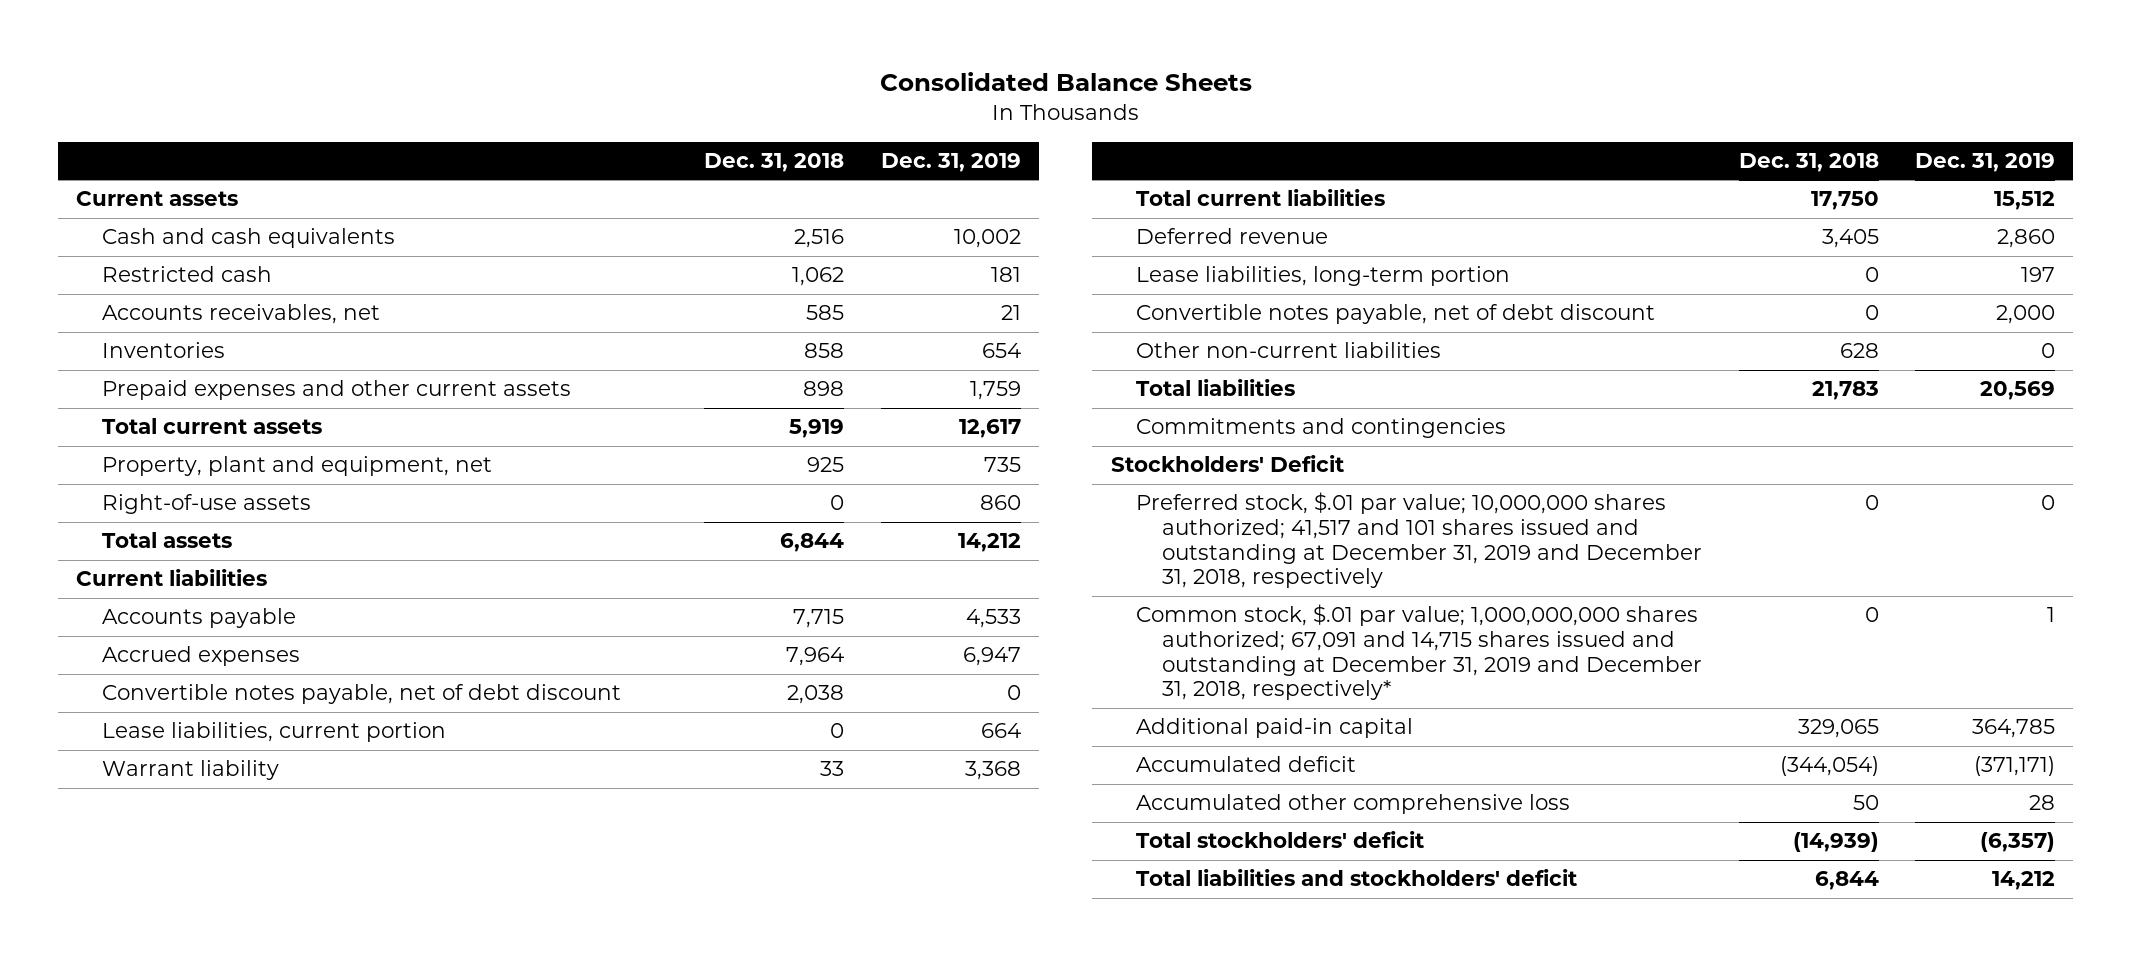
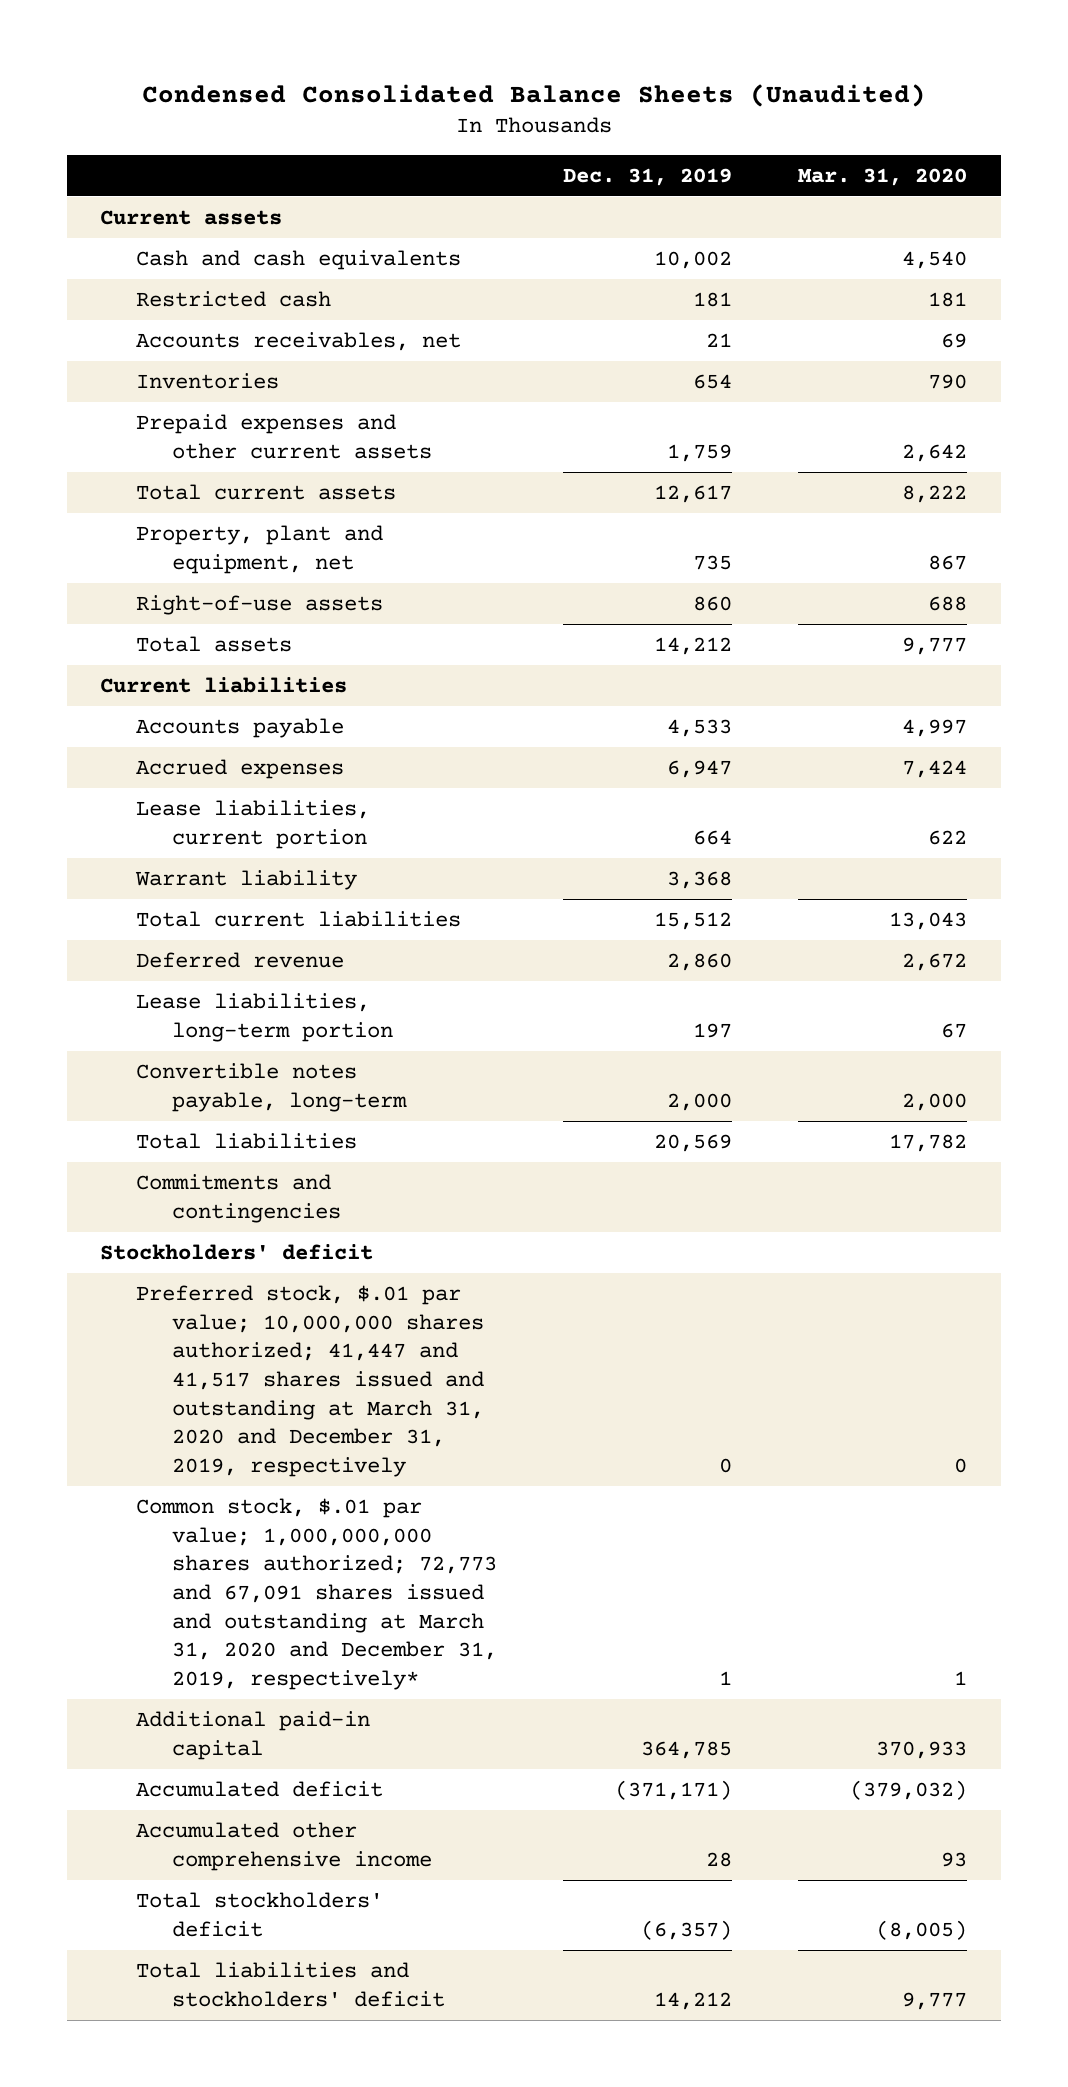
[879,72,1252,92] Consolidated Balance Sheets -> [141,84,926,108] Condensed Consolidated Balance Sheets (Unaudited)
[704,152,845,172] Dec. 31, 2018 -> none
none -> [798,167,968,186] Mar. 31, 2020
[102,684,622,705] Convertible notes payable, net of debt discount -> none
[1136,342,1442,359] Other non-current liabilities -> none
[1136,304,1656,325] Convertible notes payable, net of debt discount -> [136,1062,407,1112] Convertible notes payable, long-term
[1110,455,1344,473] Stockholders' Deficit -> [100,1243,374,1260] Stockholders' deficit
[1136,492,1703,589] Preferred stock, $.01 par value; 10,000,000 shares authorized; 41,517 and 101 shares issued and outstanding at December 31, 2019 and December 31, 2018, respectively -> [136,1284,484,1478] Preferred stock, $.01 par value; 10,000,000 shares authorized; 41,447 and 41,517 shares issued and outstanding at March 31, 2020 and December 31, 2019, respectively
[1136,604,1703,701] Common stock, $.01 par value; 1,000,000,000 shares authorized; 67,091 and 14,715 shares issued and outstanding at December 31, 2019 and December 31, 2018, respectively* -> [136,1497,497,1691] Common stock, $.01 par value; 1,000,000,000 shares authorized; 72,773 and 67,091 shares issued and outstanding at March 31, 2020 and December 31, 2019, respectively*
[1136,794,1571,815] Accumulated other comprehensive loss -> [136,1821,432,1871] Accumulated other comprehensive income

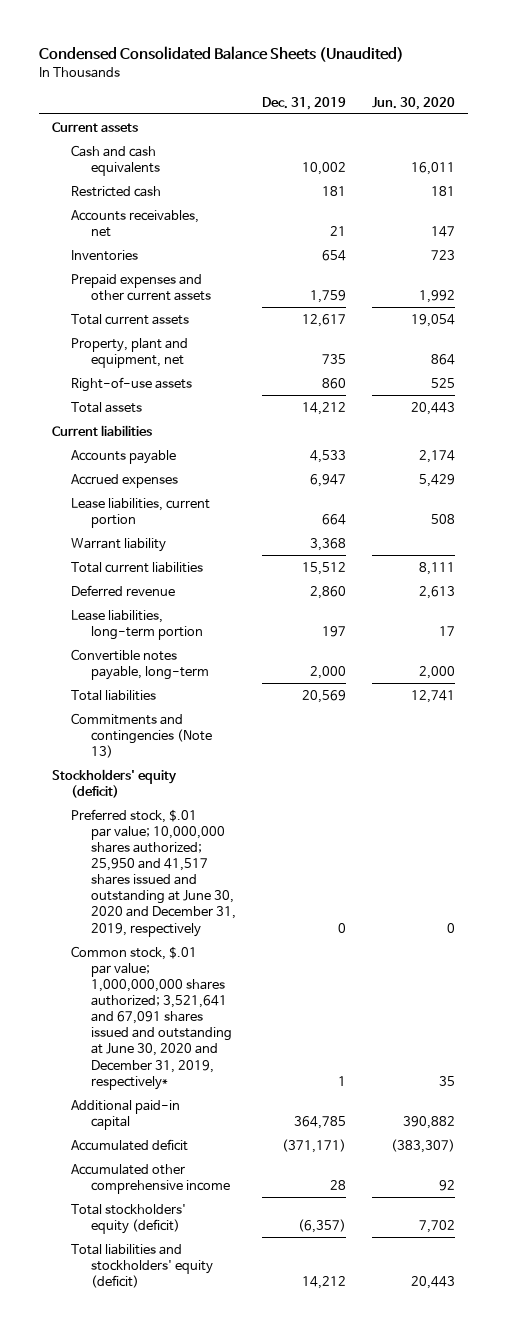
[798,167,968,186] Mar. 31, 2020 -> none
none -> [371,96,455,110] Jun. 30, 2020
[136,1173,341,1223] Commitments and contingencies -> [71,712,212,758] Commitments and contingencies (Note 13)
[100,1243,374,1260] Stockholders' deficit -> [52,768,178,798] Stockholders' equity (deficit)
[136,1284,484,1478] Preferred stock, $.01 par value; 10,000,000 shares authorized; 41,447 and 41,517 shares issued and outstanding at March 31, 2020 and December 31, 2019, respectively -> [71,808,236,937] Preferred stock, $.01 par value; 10,000,000 shares authorized; 25,950 and 41,517 shares issued and outstanding at June 30, 2020 and December 31, 2019, respectively
[136,1497,497,1691] Common stock, $.01 par value; 1,000,000,000 shares authorized; 72,773 and 67,091 shares issued and outstanding at March 31, 2020 and December 31, 2019, respectively* -> [71,945,232,1090] Common stock, $.01 par value; 1,000,000,000 shares authorized; 3,521,641 and 67,091 shares issued and outstanding at June 30, 2020 and December 31, 2019, respectively*
[136,1891,384,1937] Total stockholders' deficit -> [71,1203,187,1234] Total stockholders' equity (deficit)
[136,1961,445,2007] Total liabilities and stockholders' deficit -> [71,1243,213,1288] Total liabilities and stockholders' equity (deficit)

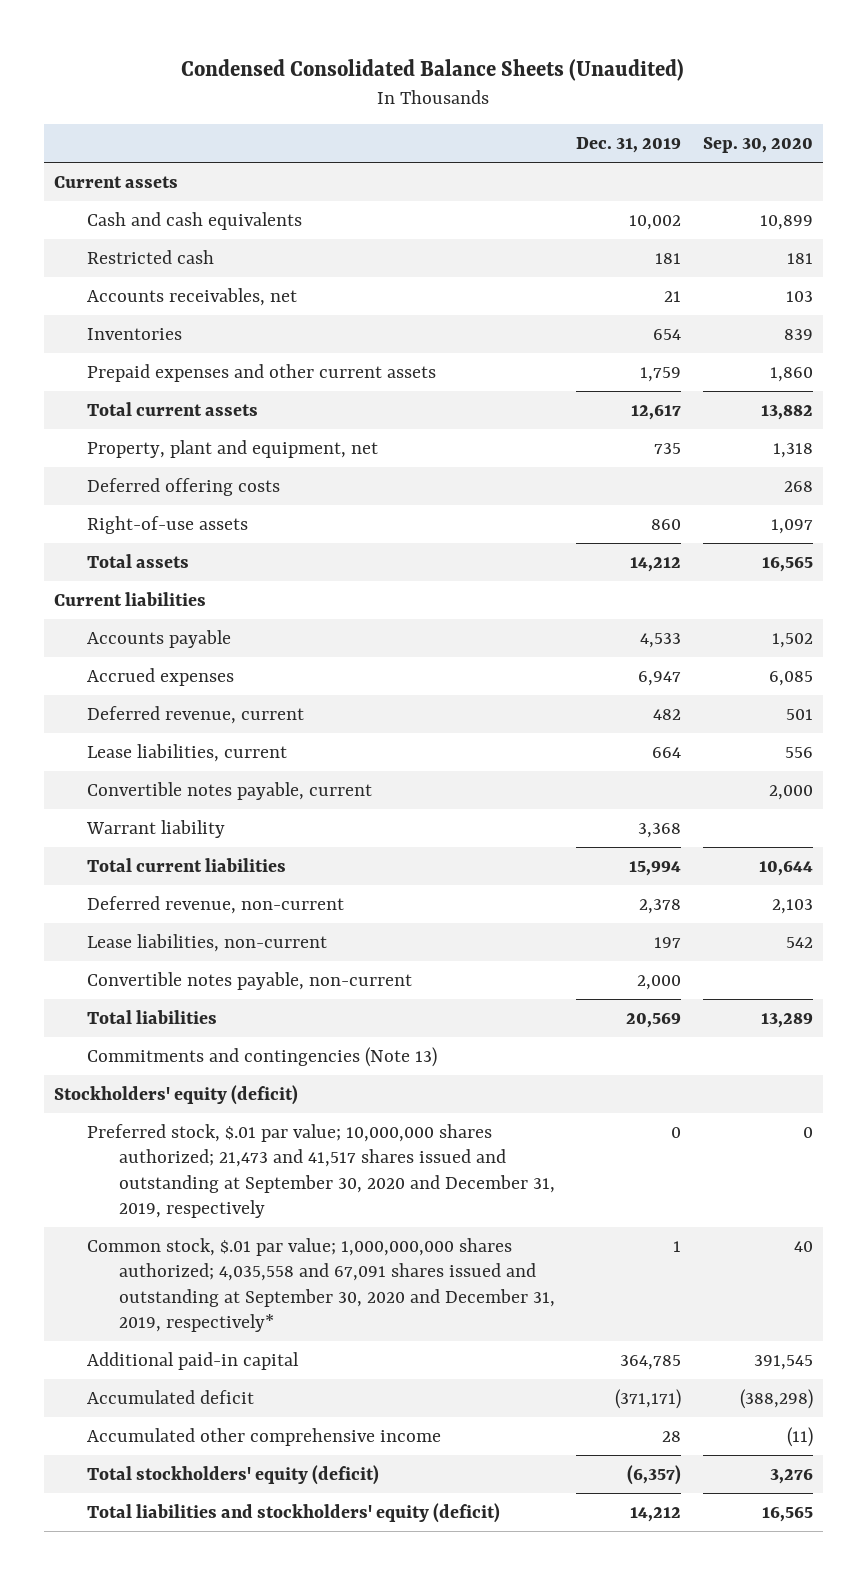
[371,96,455,110] Jun. 30, 2020 -> none
none -> [702,137,813,154] Sep. 30, 2020
none -> [86,478,280,497] Deferred offering costs
none -> [86,706,304,725] Deferred revenue, current
[71,497,211,528] Lease liabilities, current portion -> [86,744,287,763] Lease liabilities, current
none -> [86,782,372,801] Convertible notes payable, current
[301,561,346,575] 15,512 -> [629,861,682,877] 15,994
[71,584,176,596] Deferred revenue -> [86,896,344,915] Deferred revenue, non-current
[309,585,346,599] 2,860 -> [639,899,682,915] 2,378
[71,609,203,640] Lease liabilities, long-term portion -> [86,934,327,953] Lease liabilities, non-current
[71,648,209,680] Convertible notes payable, long-term -> [86,972,412,991] Convertible notes payable, non-current
[71,808,236,937] Preferred stock, $.01 par value; 10,000,000 shares authorized; 25,950 and 41,517 shares issued and outstanding at June 30, 2020 and December 31, 2019, respectively -> [86,1124,556,1218] Preferred stock, $.01 par value; 10,000,000 shares authorized; 21,473 and 41,517 shares issued and outstanding at September 30, 2020 and December 31, 2019, respectively
[71,945,232,1090] Common stock, $.01 par value; 1,000,000,000 shares authorized; 3,521,641 and 67,091 shares issued and outstanding at June 30, 2020 and December 31, 2019, respectively* -> [86,1238,556,1332] Common stock, $.01 par value; 1,000,000,000 shares authorized; 4,035,558 and 67,091 shares issued and outstanding at September 30, 2020 and December 31, 2019, respectively*

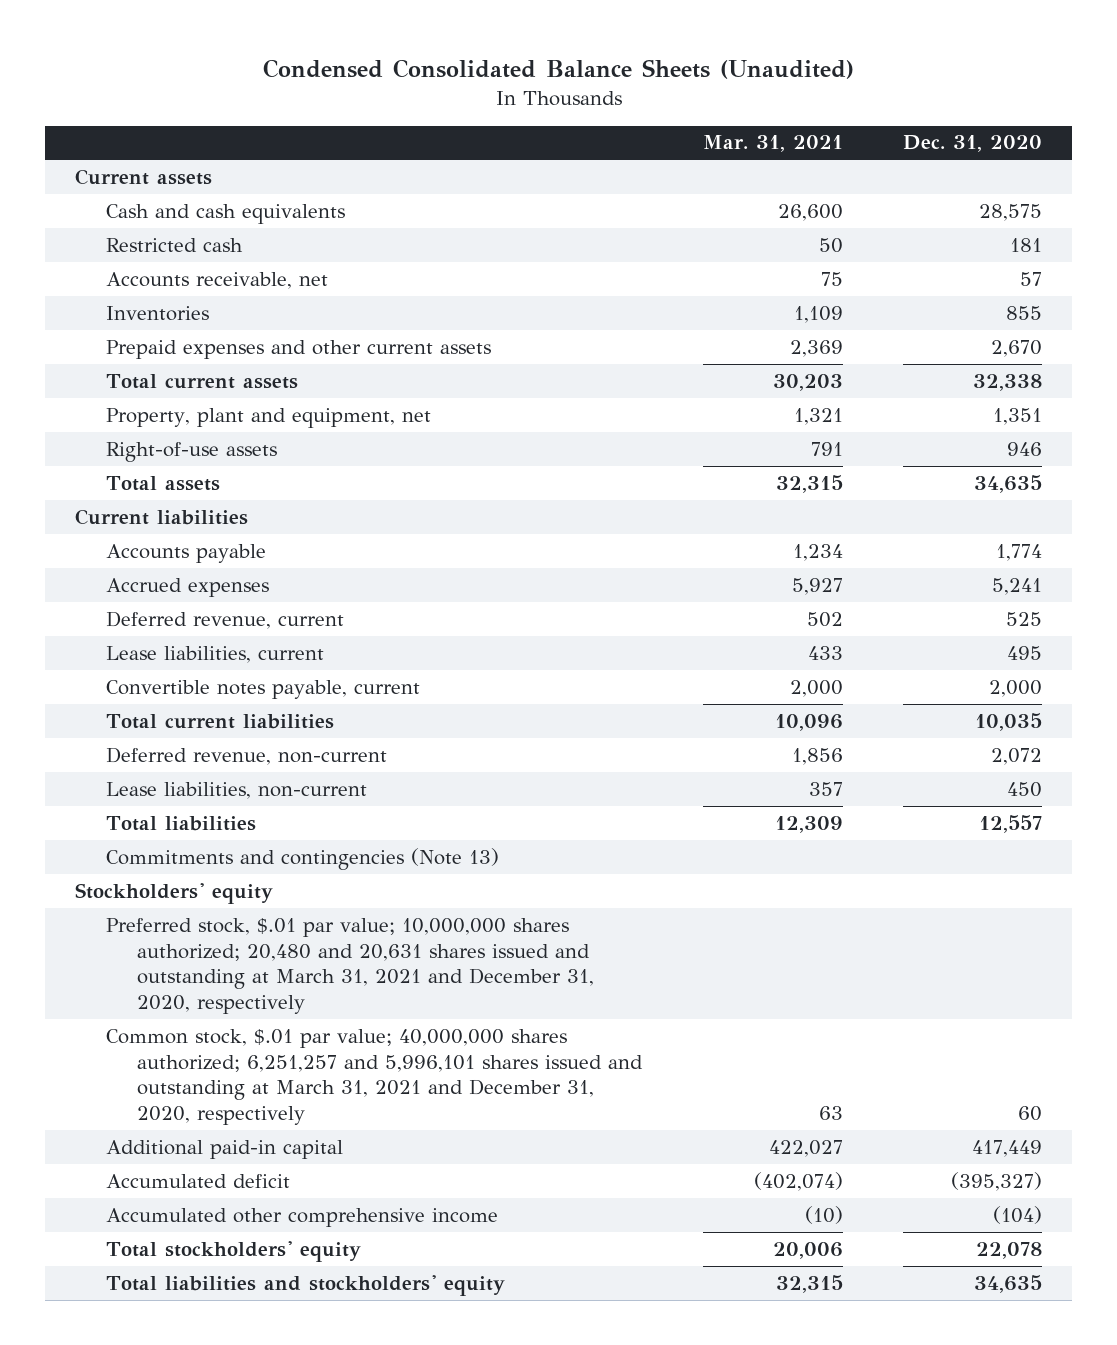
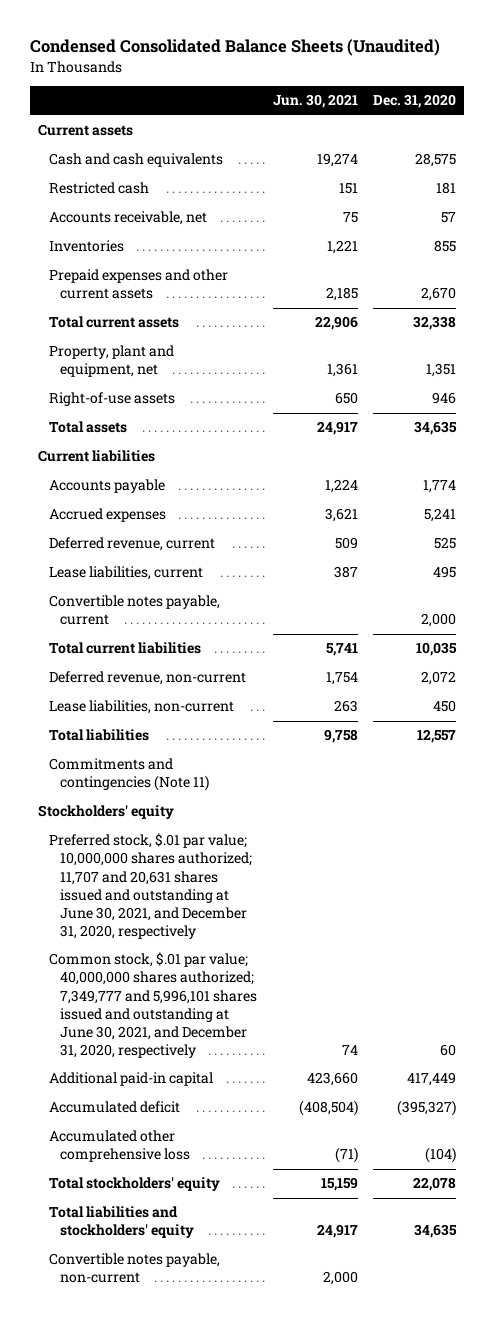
[702,135,843,153] Mar. 31, 2021 -> none
none -> [272,94,358,109] Jun. 30, 2021
[106,847,500,870] Commitments and contingencies (Note 13) -> [48,758,209,792] Commitments and contingencies (Note 11)
[106,917,595,1015] Preferred stock, $.01 par value; 10,000,000 shares authorized; 20,480 and 20,631 shares issued and outstanding at March 31, 2021 and December 31, 2020, respectively -> [48,833,252,939] Preferred stock, $.01 par value; 10,000,000 shares authorized; 11,707 and 20,631 shares issued and outstanding at June 30, 2021, and December 31, 2020, respectively
[106,1028,644,1126] Common stock, $.01 par value; 40,000,000 shares authorized; 6,251,257 and 5,996,101 shares issued and outstanding at March 31, 2021 and December 31, 2020, respectively -> [48,952,257,1058] Common stock, $.01 par value; 40,000,000 shares authorized; 7,349,777 and 5,996,101 shares issued and outstanding at June 30, 2021, and December 31, 2020, respectively
[106,1207,499,1227] Accumulated other comprehensive income -> [48,1130,190,1163] Accumulated other comprehensive loss
none -> [48,1253,220,1284] Convertible notes payable, non-current

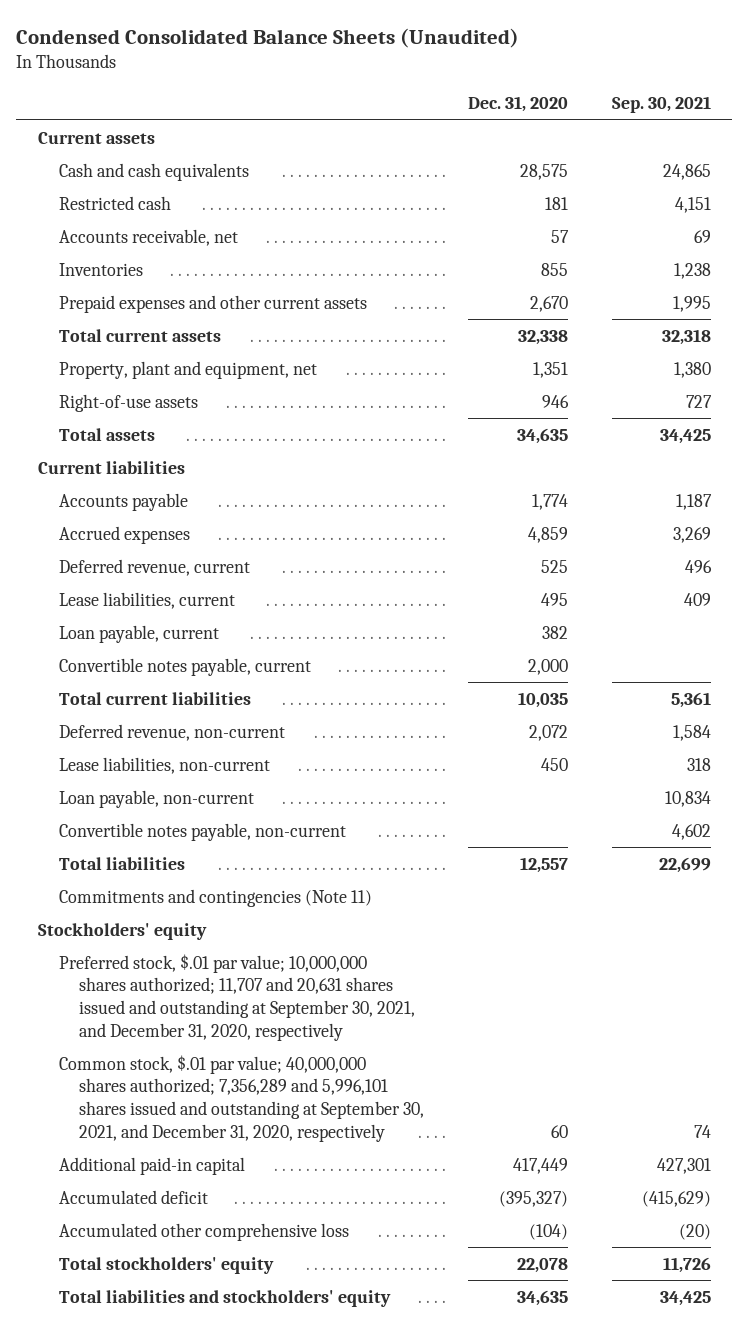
[272,94,358,109] Jun. 30, 2021 -> none
none -> [611,96,711,114] Sep. 30, 2021
[424,508,457,523] 5,241 -> [527,526,568,543] 4,859
none -> [58,624,219,643] Loan payable, current
none -> [58,789,254,808] Loan payable, non-current
[48,1253,220,1284] Convertible notes payable, non-current -> [58,822,346,841] Convertible notes payable, non-current
[48,833,252,939] Preferred stock, $.01 par value; 10,000,000 shares authorized; 11,707 and 20,631 shares issued and outstanding at June 30, 2021, and December 31, 2020, respectively -> [58,953,416,1041] Preferred stock, $.01 par value; 10,000,000 shares authorized; 11,707 and 20,631 shares issued and outstanding at September 30, 2021, and December 31, 2020, respectively
[48,952,257,1058] Common stock, $.01 par value; 40,000,000 shares authorized; 7,349,777 and 5,996,101 shares issued and outstanding at June 30, 2021, and December 31, 2020, respectively -> [58,1054,425,1142] Common stock, $.01 par value; 40,000,000 shares authorized; 7,356,289 and 5,996,101 shares issued and outstanding at September 30, 2021, and December 31, 2020, respectively

